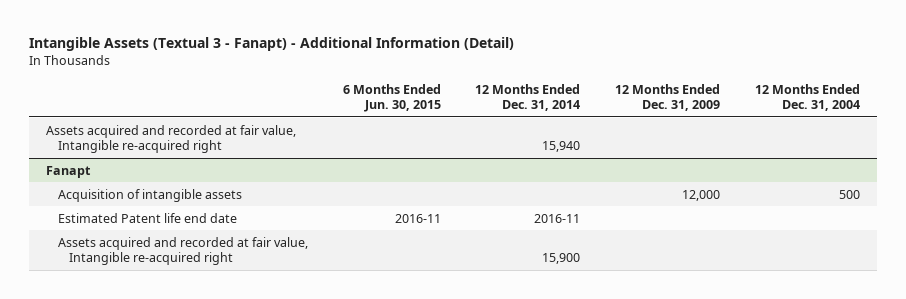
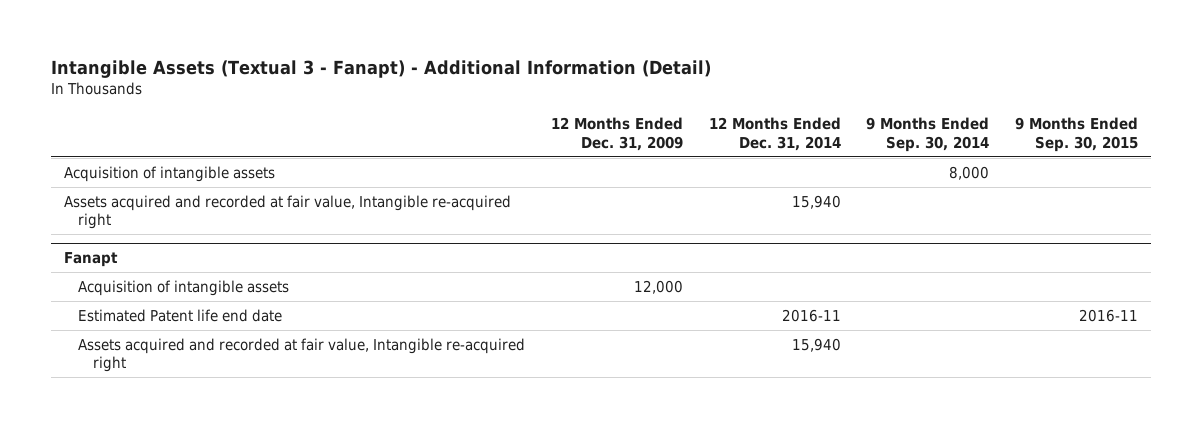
[342,83,441,113] 6 Months Ended Jun. 30, 2015 -> none
[754,83,860,112] 12 Months Ended Dec. 31, 2004 -> none
none -> [866,117,990,152] 9 Months Ended Sep. 30, 2014
none -> [1014,117,1138,152] 9 Months Ended Sep. 30, 2015
none -> [63,165,275,182] Acquisition of intangible assets
[542,253,581,265] 15,900 -> [791,337,841,352] 15,940

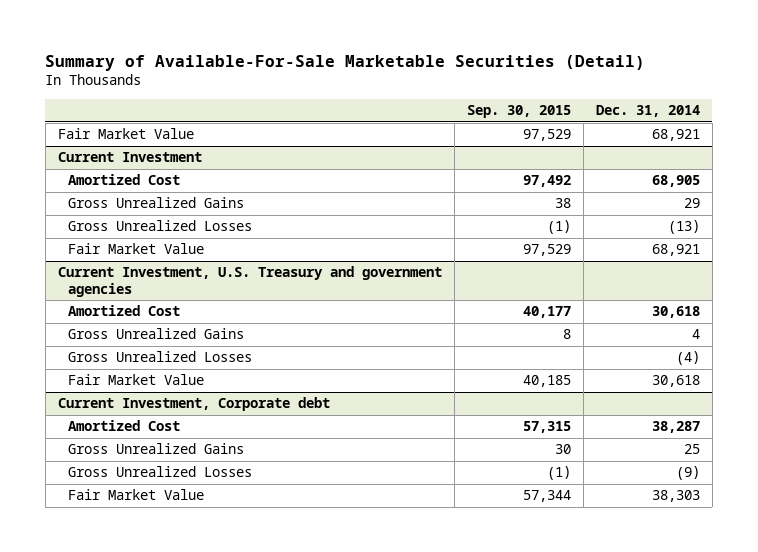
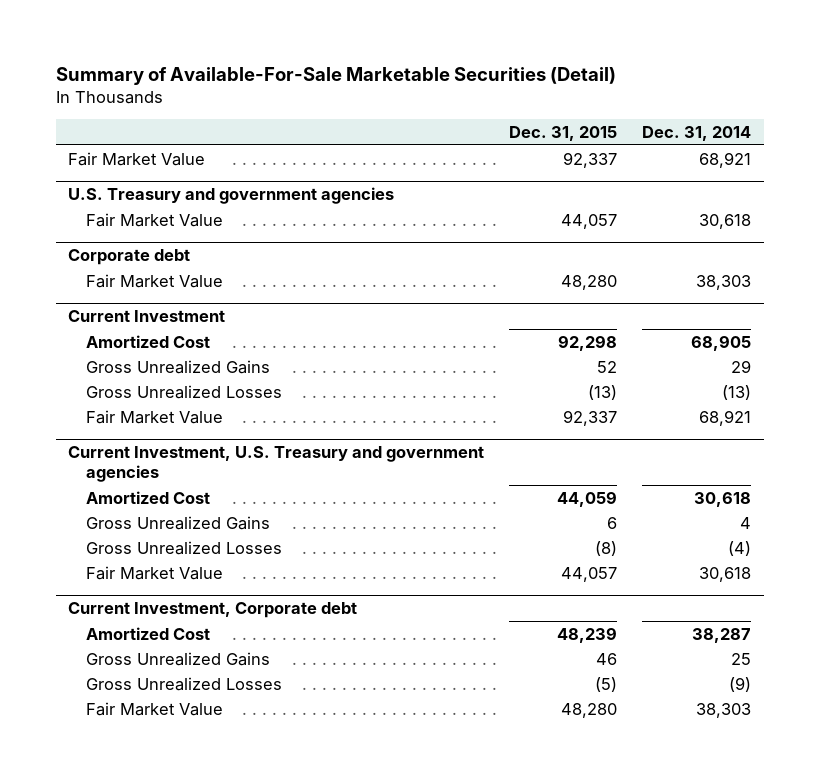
[466,105,571,119] Sep. 30, 2015 -> none
none -> [509,126,618,142] Dec. 31, 2015
none -> [68,186,395,204] U.S. Treasury and government agencies
none -> [85,212,223,227] Fair Market Value
none -> [68,248,191,265] Corporate debt
none -> [85,273,223,288] Fair Market Value

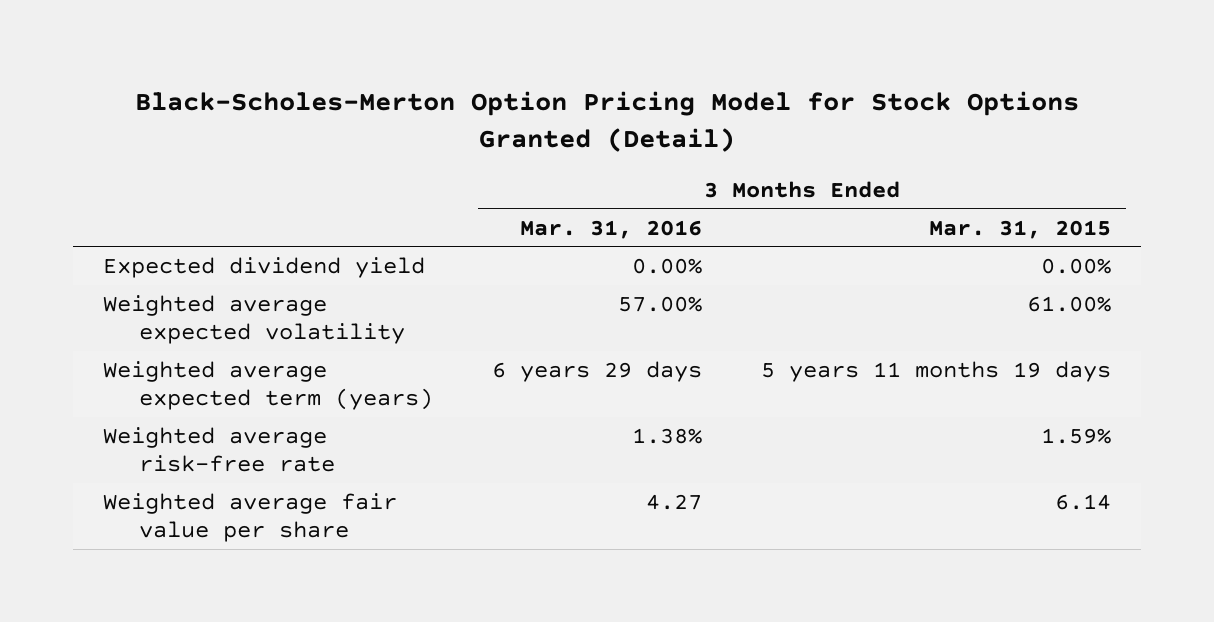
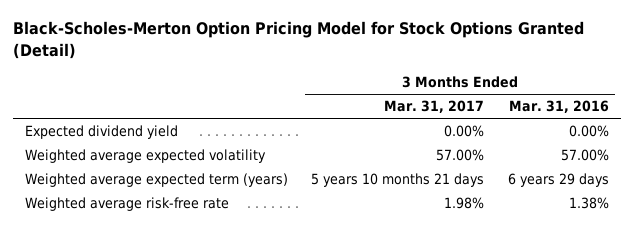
[929,219,1112,239] Mar. 31, 2015 -> none
none -> [384,100,485,114] Mar. 31, 2017
[102,492,397,542] Weighted average fair value per share -> none

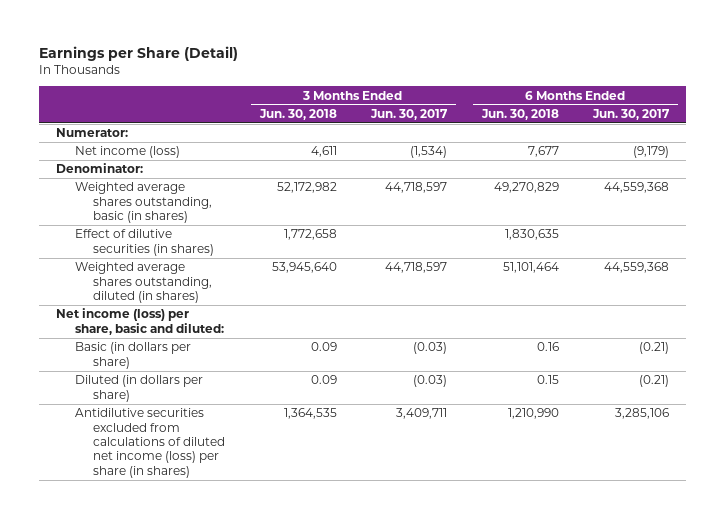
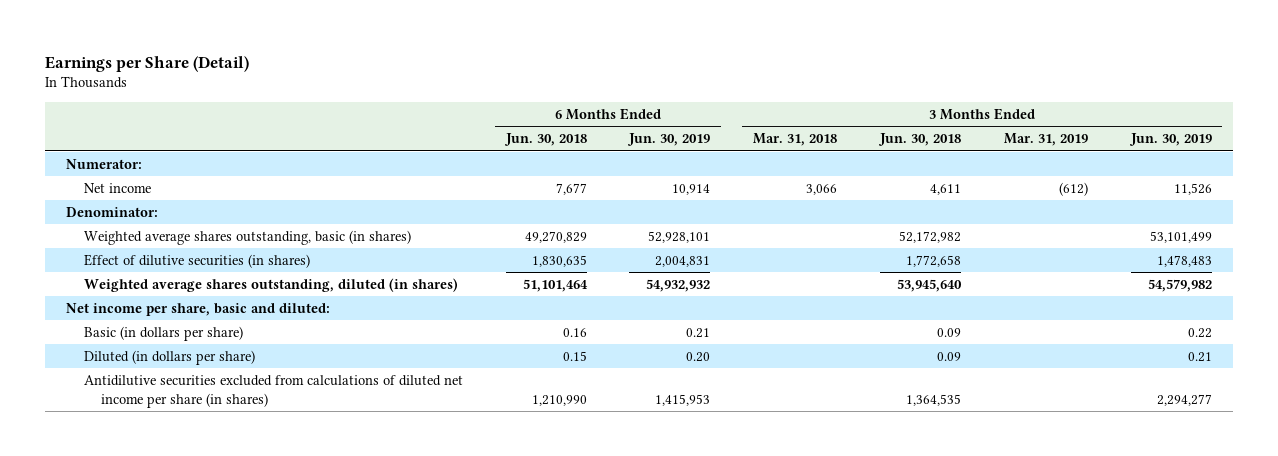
[370,108,449,120] Jun. 30, 2017 -> none
[592,108,671,120] Jun. 30, 2017 -> none
none -> [627,133,711,147] Jun. 30, 2019
none -> [753,133,838,147] Mar. 31, 2018
none -> [1003,133,1088,147] Mar. 31, 2019
none -> [1128,133,1212,147] Jun. 30, 2019
[74,146,180,159] Net income (loss) -> [83,182,151,193] Net income
[56,308,224,335] Net income (loss) per share, basic and diluted: -> [66,302,331,316] Net income per share, basic and diluted:
[74,408,226,478] Antidilutive securities excluded from calculations of diluted net income (loss) per share (in shares) -> [83,374,463,408] Antidilutive securities excluded from calculations of diluted net income per share (in shares)

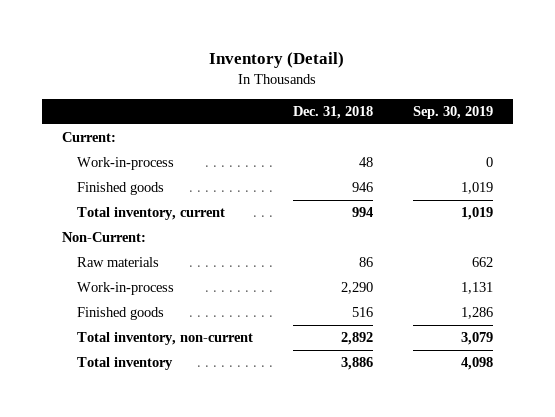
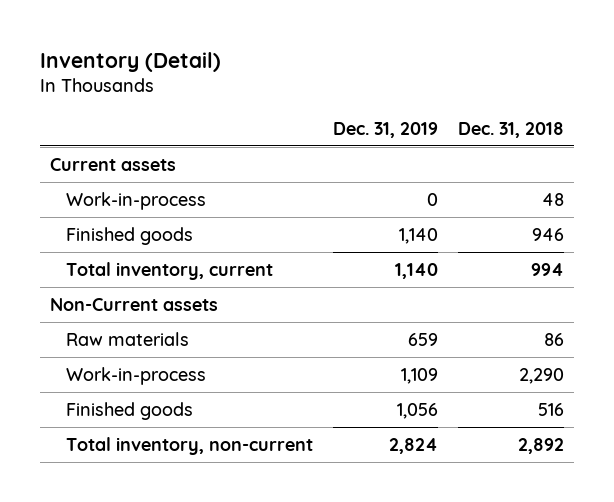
[413,105,494,119] Sep. 30, 2019 -> none
none -> [332,121,438,138] Dec. 31, 2019
[61,132,116,143] Current: -> [50,158,177,172] Current assets
[61,232,146,243] Non-Current: -> [50,298,219,312] Non-Current assets
[76,357,173,371] Total inventory -> none

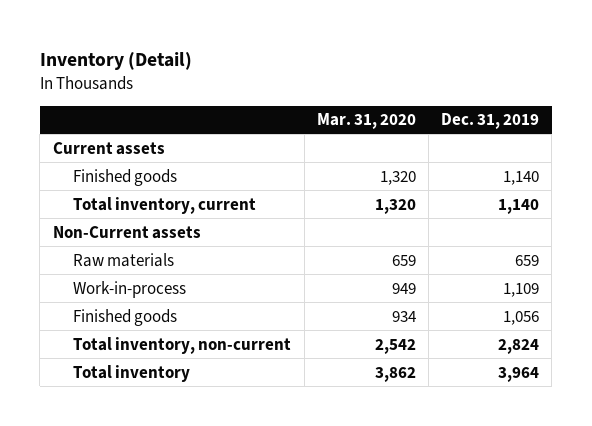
[458,121,565,138] Dec. 31, 2018 -> none
none -> [316,113,416,130] Mar. 31, 2020
[65,192,206,211] Work-in-process -> none
none -> [73,364,191,382] Total inventory

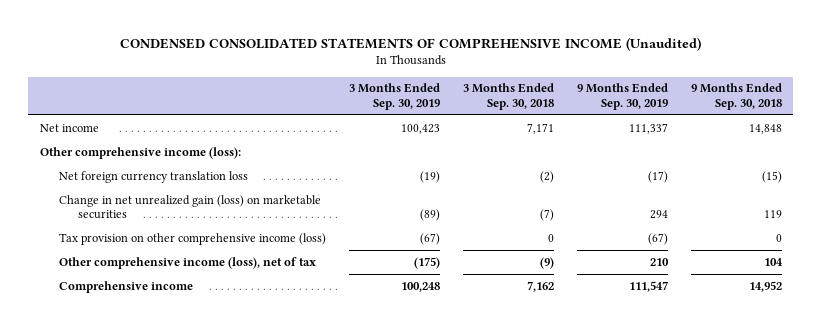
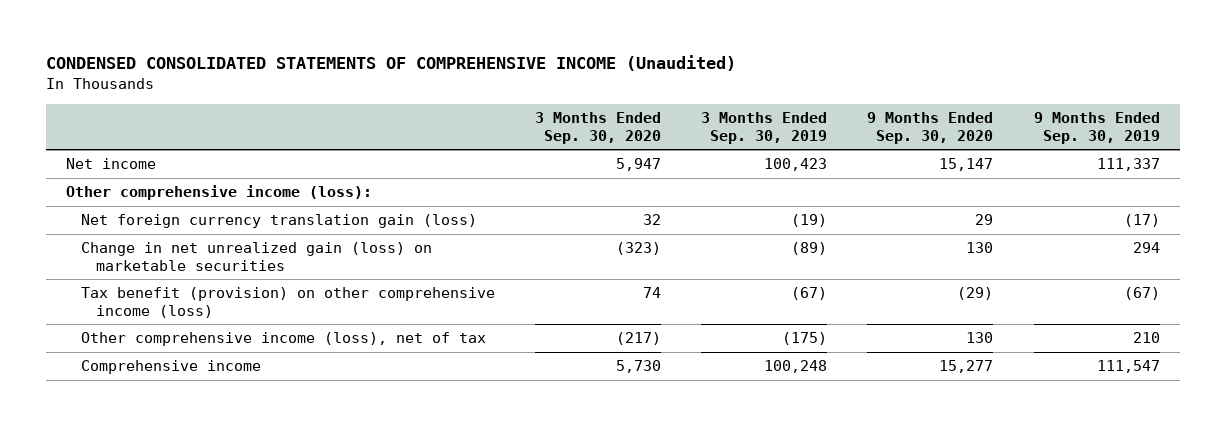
[462,83,554,110] 3 Months Ended Sep. 30, 2018 -> none
[690,83,782,110] 9 Months Ended Sep. 30, 2018 -> none
none -> [534,112,661,144] 3 Months Ended Sep. 30, 2020
none -> [867,112,994,144] 9 Months Ended Sep. 30, 2020
[59,170,249,183] Net foreign currency translation loss -> [80,214,477,229] Net foreign currency translation gain (loss)
[59,232,327,245] Tax provision on other comprehensive income (loss) -> [80,287,495,318] Tax benefit (provision) on other comprehensive income (loss)

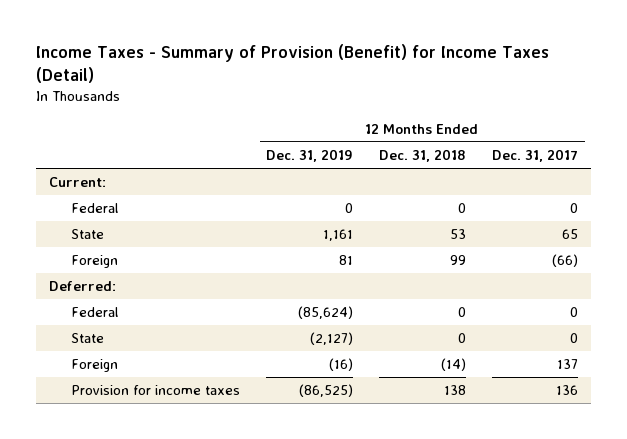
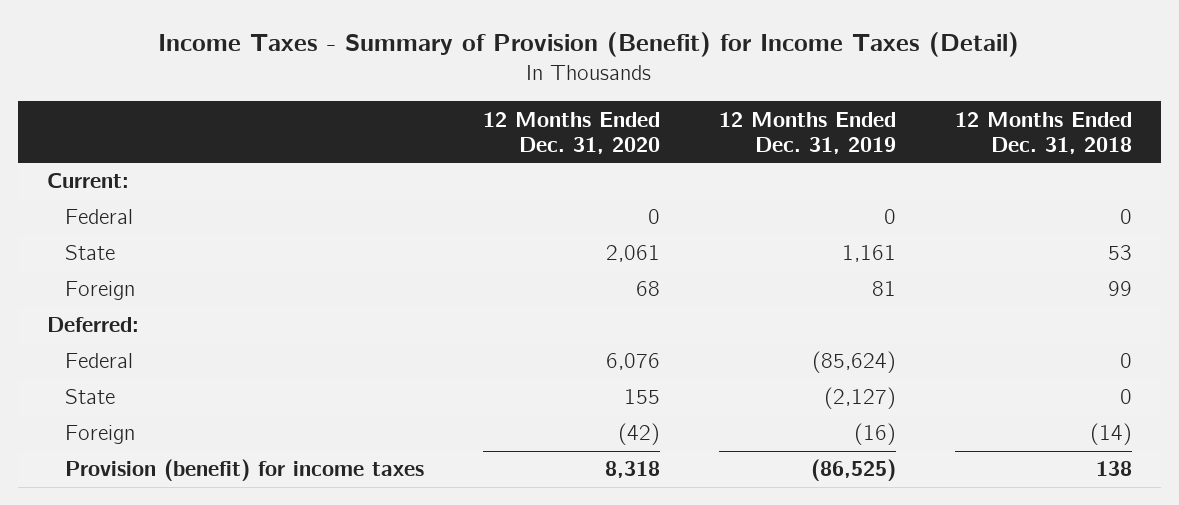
[492,148,579,162] Dec. 31, 2017 -> none
none -> [482,111,660,154] 12 Months Ended Dec. 31, 2020
[71,385,241,396] Provision for income taxes -> [64,459,424,482] Provision (benefit) for income taxes

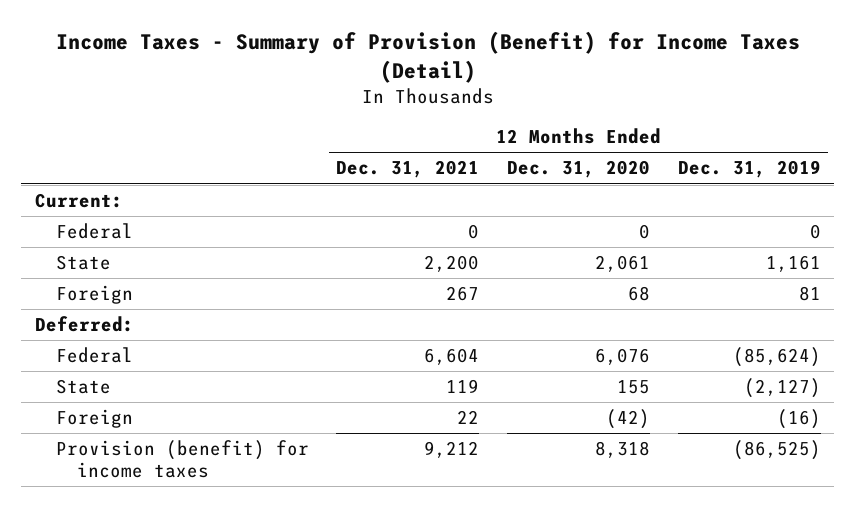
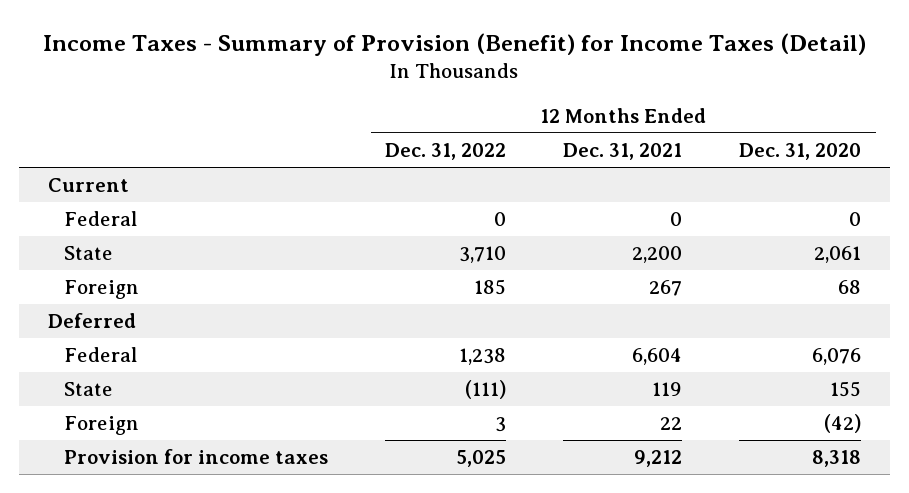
[677,160,821,179] Dec. 31, 2019 -> none
none -> [385,143,507,161] Dec. 31, 2022
[34,193,123,209] Current: -> [47,178,129,193] Current
[34,316,134,333] Deferred: -> [47,313,136,329] Deferred
[55,440,309,478] Provision (benefit) for income taxes -> [64,449,329,465] Provision for income taxes

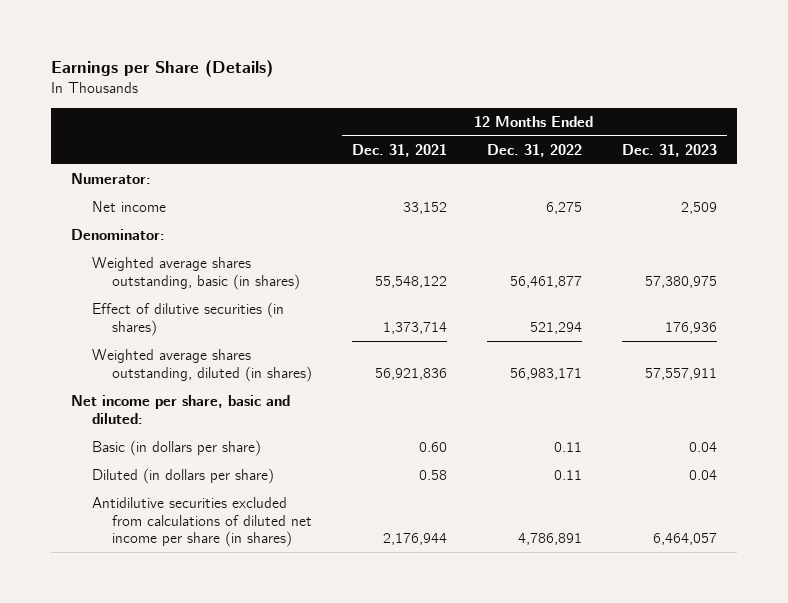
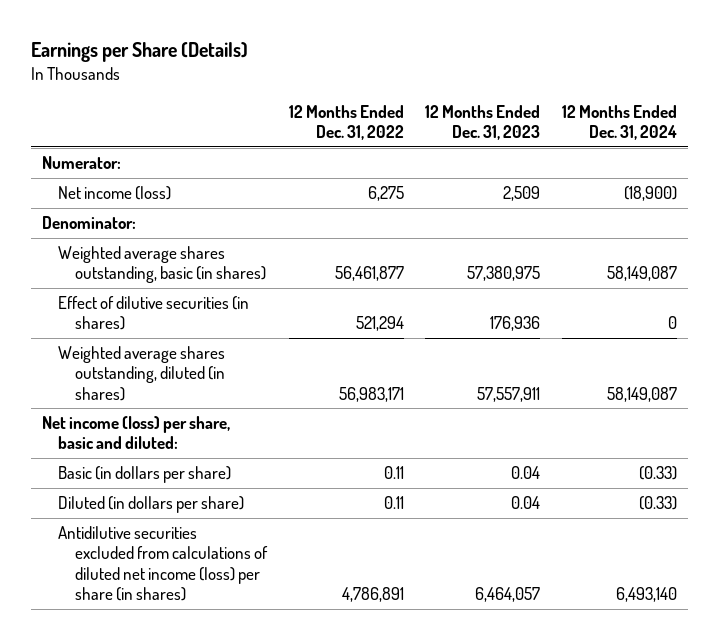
[352,143,448,157] Dec. 31, 2021 -> none
none -> [562,104,678,141] 12 Months Ended Dec. 31, 2024
[91,200,166,212] Net income -> [58,186,172,201] Net income (loss)
[70,394,290,424] Net income per share, basic and diluted: -> [41,416,230,450] Net income (loss) per share, basic and diluted:
[91,496,313,548] Antidilutive securities excluded from calculations of diluted net income per share (in shares) -> [58,526,268,601] Antidilutive securities excluded from calculations of diluted net income (loss) per share (in shares)

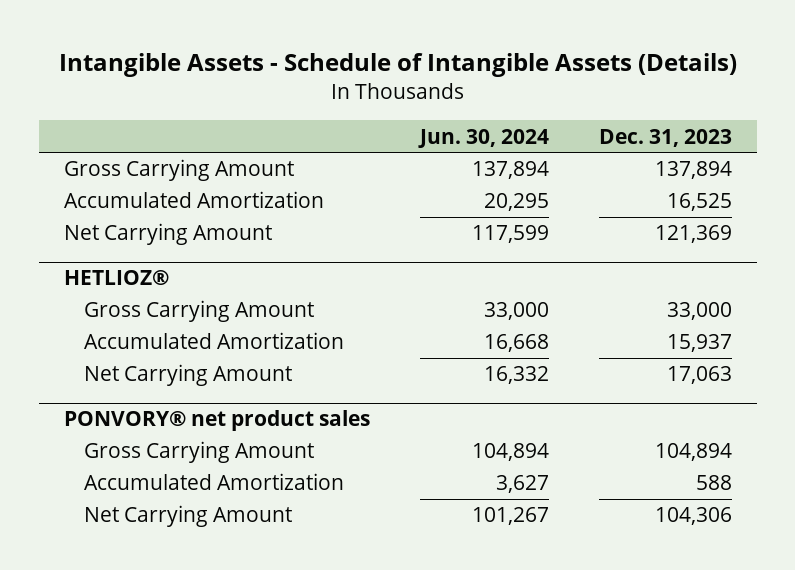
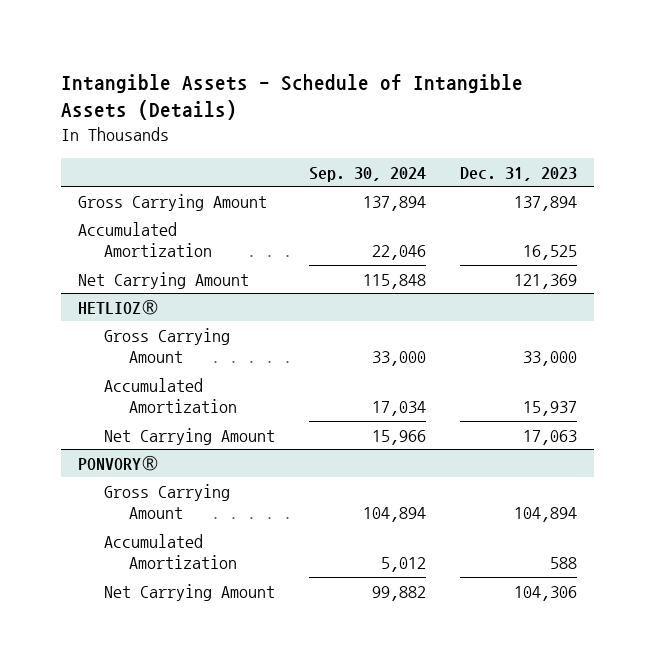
[417,128,549,148] Jun. 30, 2024 -> none
none -> [308,166,426,182] Sep. 30, 2024
[63,410,370,432] PONVORY® net product sales -> [78,454,160,471] PONVORY®

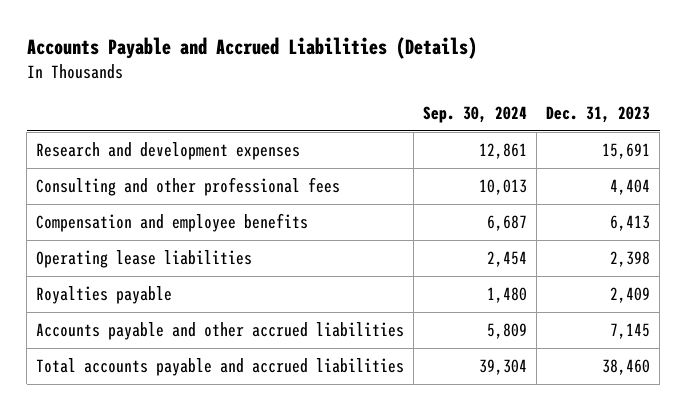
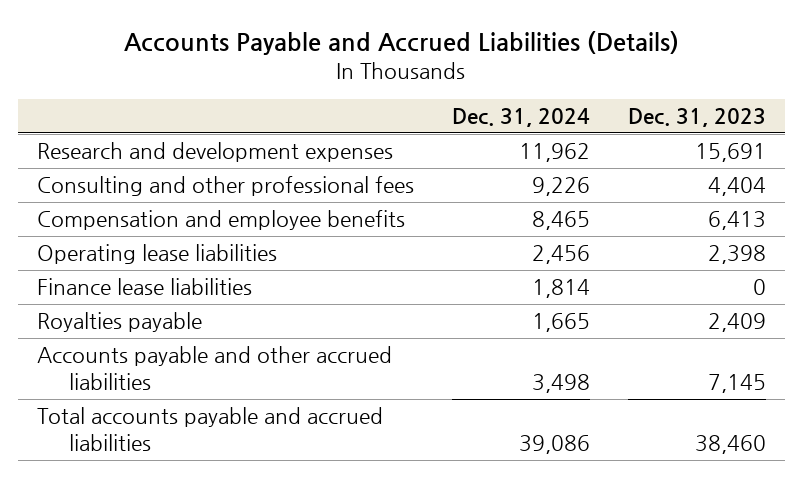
[423,106,528,124] Sep. 30, 2024 -> none
none -> [451,107,590,127] Dec. 31, 2024
none -> [37,278,253,296] Finance lease liabilities

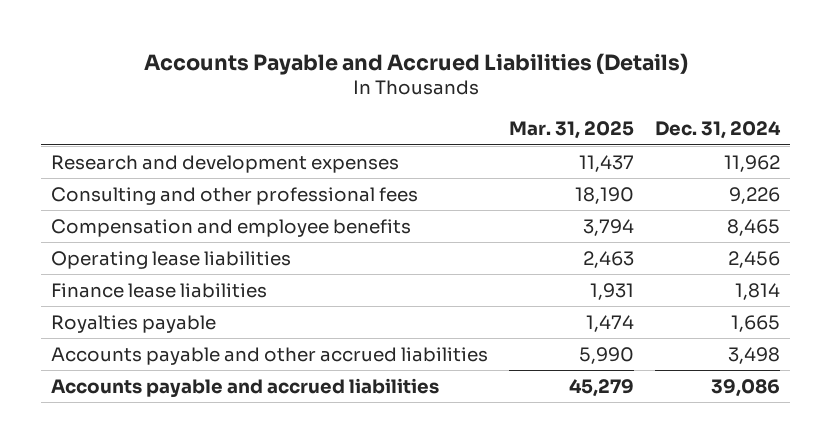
[627,107,766,127] Dec. 31, 2023 -> none
none -> [509,121,635,140] Mar. 31, 2025
[37,407,384,452] Total accounts payable and accrued liabilities -> [51,377,440,398] Accounts payable and accrued liabilities

